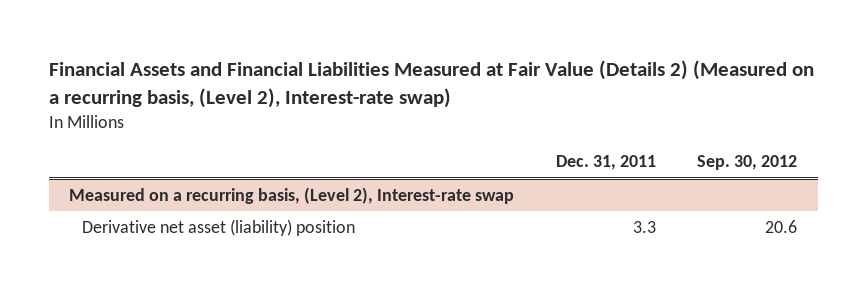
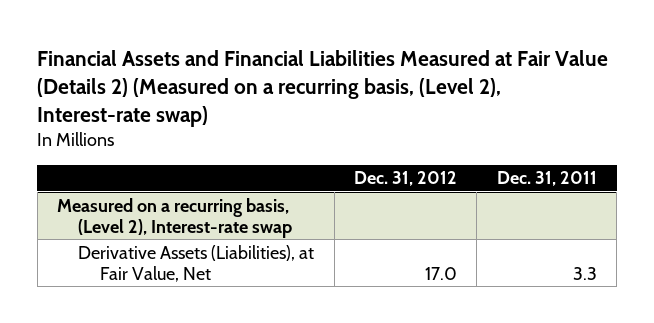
[697,155,798,171] Sep. 30, 2012 -> none
none -> [354,171,458,187] Dec. 31, 2012
[82,218,356,236] Derivative net asset (liability) position -> [78,244,315,282] Derivative Assets (Liabilities), at Fair Value, Net

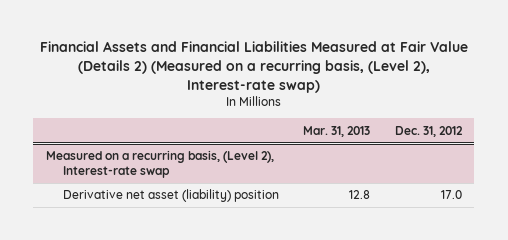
[496,171,597,187] Dec. 31, 2011 -> none
none -> [303,125,371,137] Mar. 31, 2013
[78,244,315,282] Derivative Assets (Liabilities), at Fair Value, Net -> [62,189,279,203] Derivative net asset (liability) position

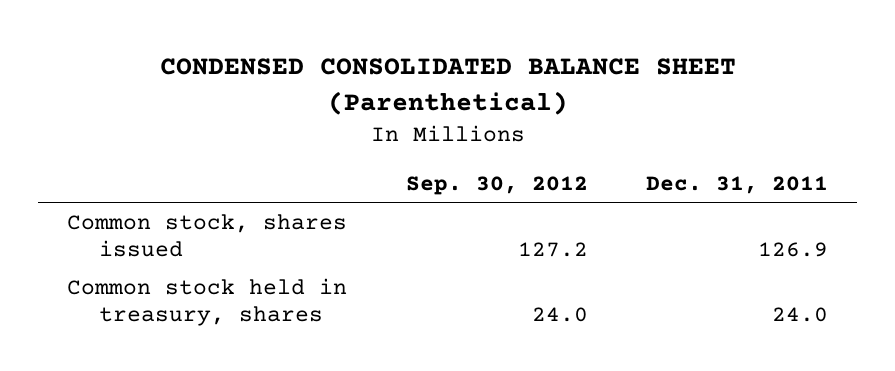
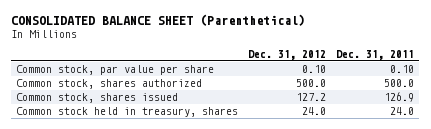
[159,58,736,116] CONDENSED CONSOLIDATED BALANCE SHEET (Parenthetical) -> [11,14,306,27] CONSOLIDATED BALANCE SHEET (Parenthetical)
[405,176,588,196] Sep. 30, 2012 -> none
none -> [248,49,327,60] Dec. 31, 2012
none -> [16,65,215,76] Common stock, par value per share
none -> [16,79,203,90] Common stock, shares authorized

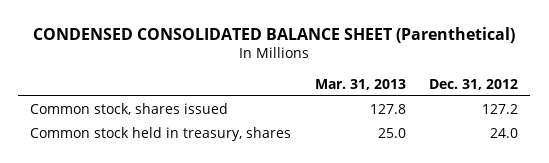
[11,14,306,27] CONSOLIDATED BALANCE SHEET (Parenthetical) -> [33,26,516,43] CONDENSED CONSOLIDATED BALANCE SHEET (Parenthetical)
[336,49,415,60] Dec. 31, 2011 -> none
none -> [314,78,406,90] Mar. 31, 2013
[16,65,215,76] Common stock, par value per share -> none
[16,79,203,90] Common stock, shares authorized -> none

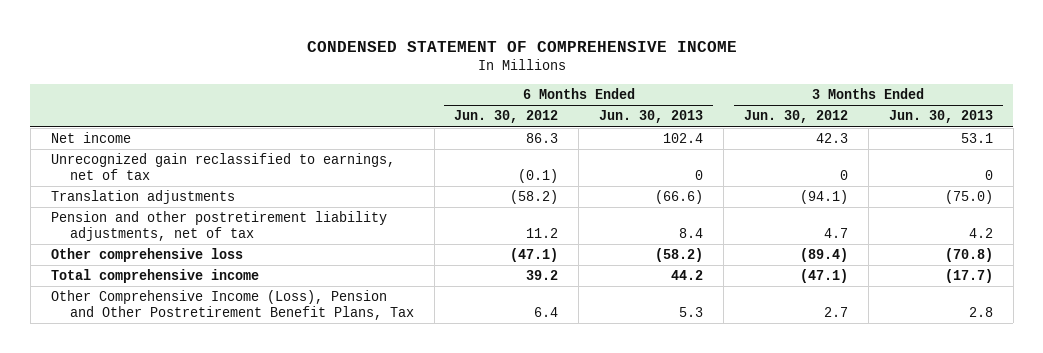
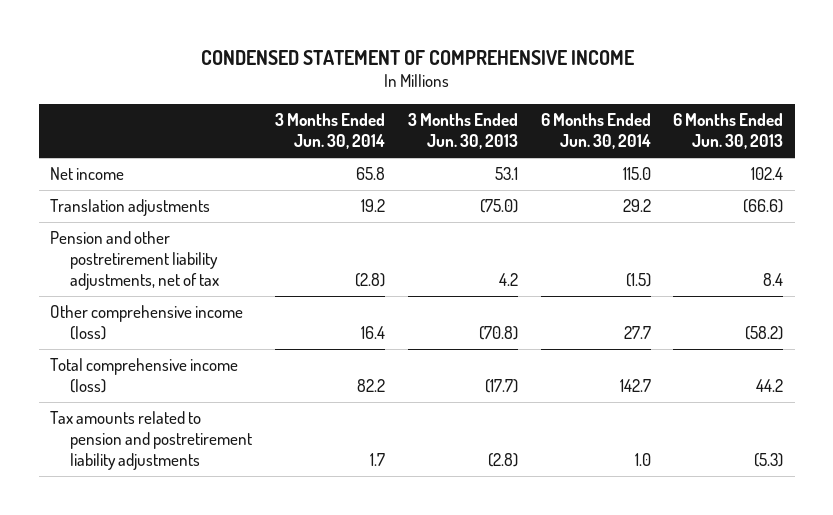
[454,110,559,124] Jun. 30, 2012 -> none
[743,110,848,124] Jun. 30, 2012 -> none
none -> [274,113,385,150] 3 Months Ended Jun. 30, 2014
none -> [540,113,651,150] 6 Months Ended Jun. 30, 2014
[50,153,395,181] Unrecognized gain reclassified to earnings, net of tax -> none
[50,248,243,263] Other comprehensive loss -> [50,305,244,341] Other comprehensive income (loss)
[50,269,259,284] Total comprehensive income -> [50,358,239,394] Total comprehensive income (loss)
[50,290,414,321] Other Comprehensive Income (Loss), Pension and Other Postretirement Benefit Plans, Tax -> [50,411,253,470] Tax amounts related to pension and postretirement liability adjustments
[679,307,704,318] 5.3 -> [754,452,784,467] (5.3)
[968,307,993,318] 2.8 -> [487,452,518,467] (2.8)

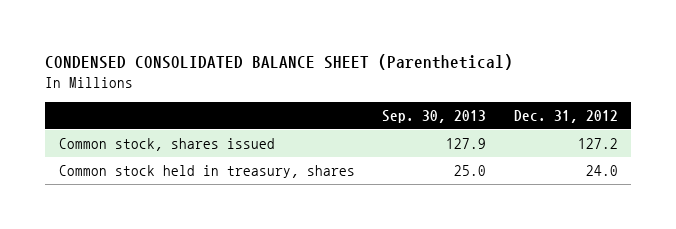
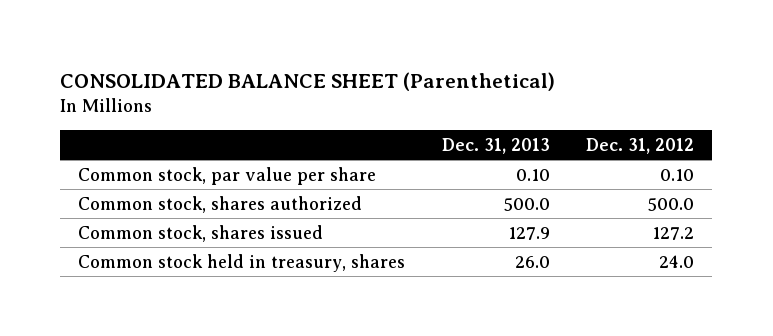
[45,54,514,71] CONDENSED CONSOLIDATED BALANCE SHEET (Parenthetical) -> [60,72,556,92] CONSOLIDATED BALANCE SHEET (Parenthetical)
[382,109,487,123] Sep. 30, 2013 -> none
none -> [441,138,550,155] Dec. 31, 2013
none -> [78,166,377,185] Common stock, par value per share
none -> [78,195,363,213] Common stock, shares authorized

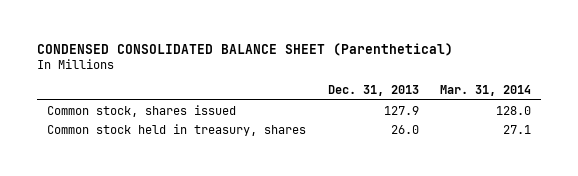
[60,72,556,92] CONSOLIDATED BALANCE SHEET (Parenthetical) -> [36,43,453,57] CONDENSED CONSOLIDATED BALANCE SHEET (Parenthetical)
[586,138,695,155] Dec. 31, 2012 -> none
none -> [439,85,531,97] Mar. 31, 2014
[78,166,377,185] Common stock, par value per share -> none
[78,195,363,213] Common stock, shares authorized -> none

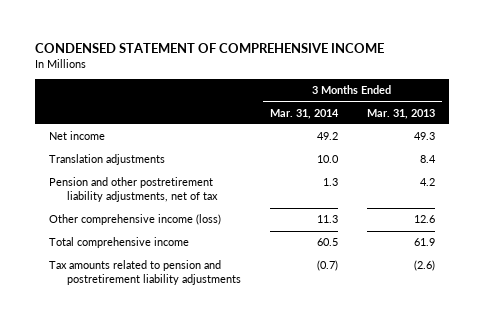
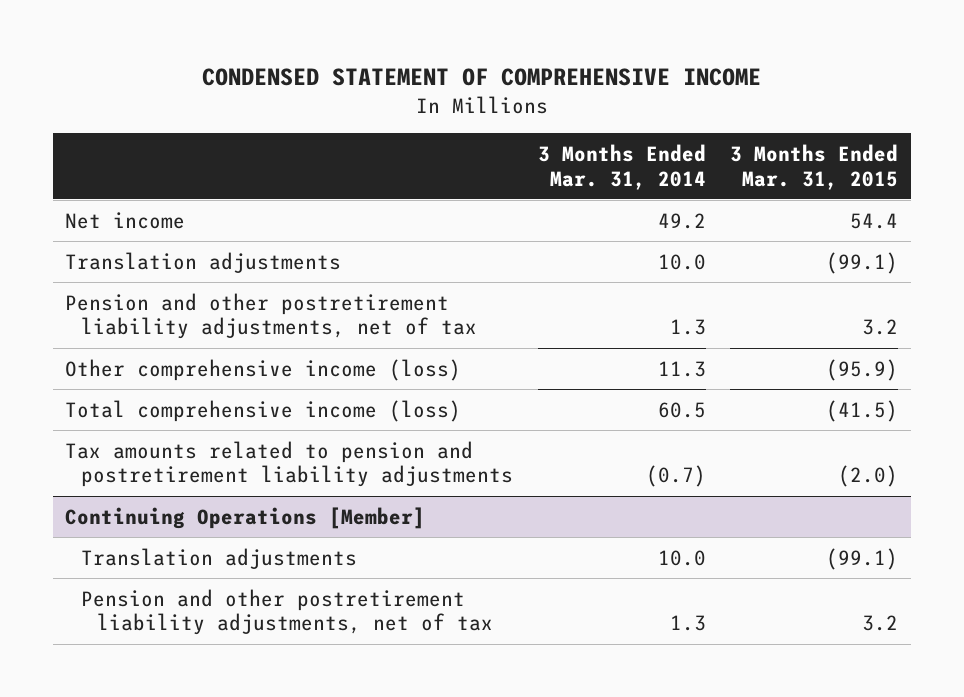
[366,108,435,119] Mar. 31, 2013 -> none
none -> [730,143,899,190] 3 Months Ended Mar. 31, 2015
[49,237,190,249] Total comprehensive income -> [65,399,462,422] Total comprehensive income (loss)
none -> [65,506,426,529] Continuing Operations [Member]
none -> [81,547,358,569] Translation adjustments
none -> [81,588,493,636] Pension and other postretirement liability adjustments, net of tax

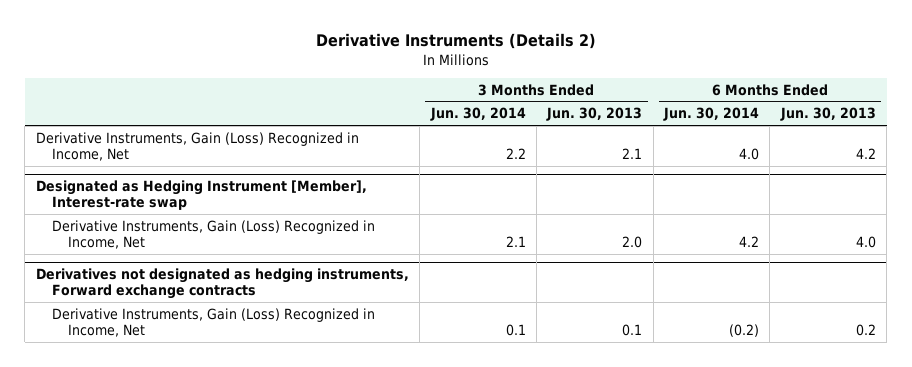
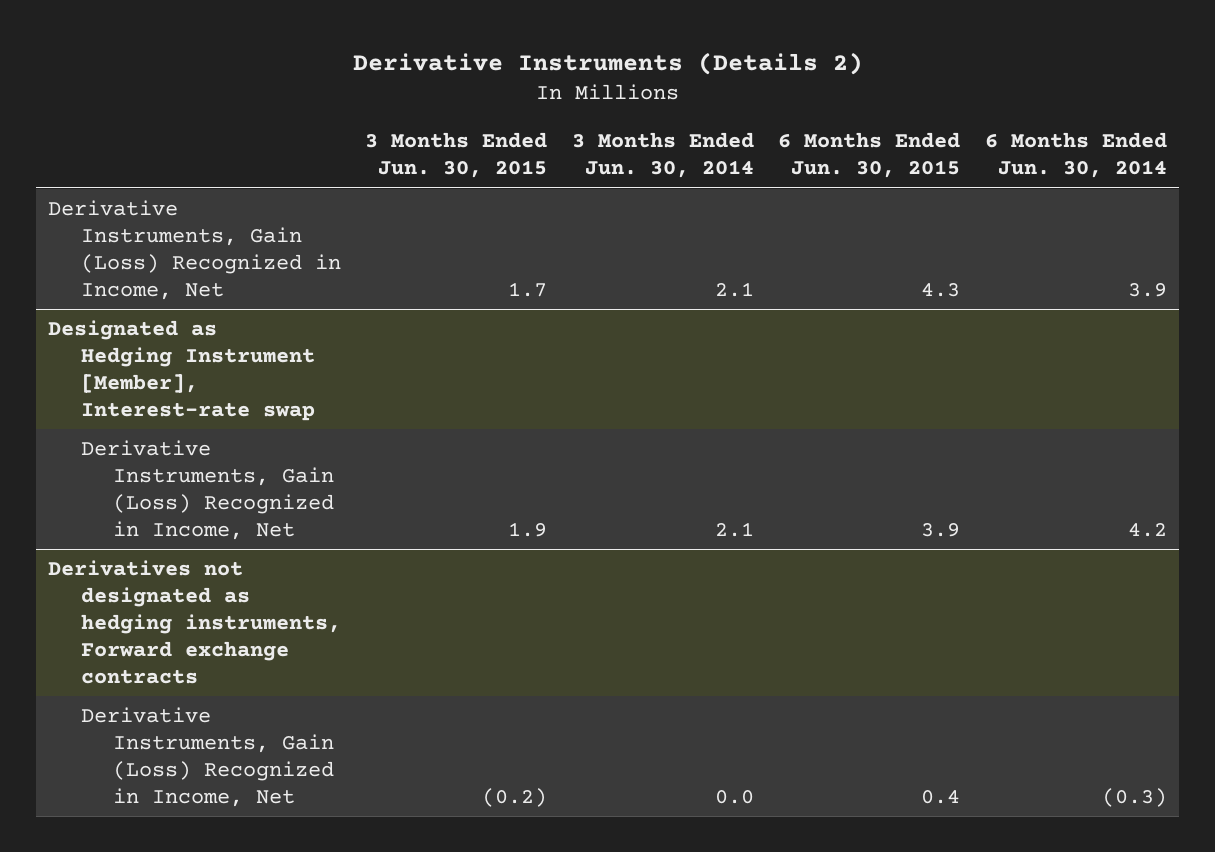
[546,107,643,122] Jun. 30, 2013 -> none
[779,107,876,122] Jun. 30, 2013 -> none
none -> [365,132,548,179] 3 Months Ended Jun. 30, 2015
none -> [778,132,961,179] 6 Months Ended Jun. 30, 2015
[505,148,526,160] 2.2 -> [714,281,754,297] 2.1
[739,148,760,161] 4.0 -> [1127,282,1167,297] 3.9
[505,324,526,337] 0.1 -> [714,789,754,804] 0.0
[729,324,760,338] (0.2) -> [1101,787,1167,807] (0.3)

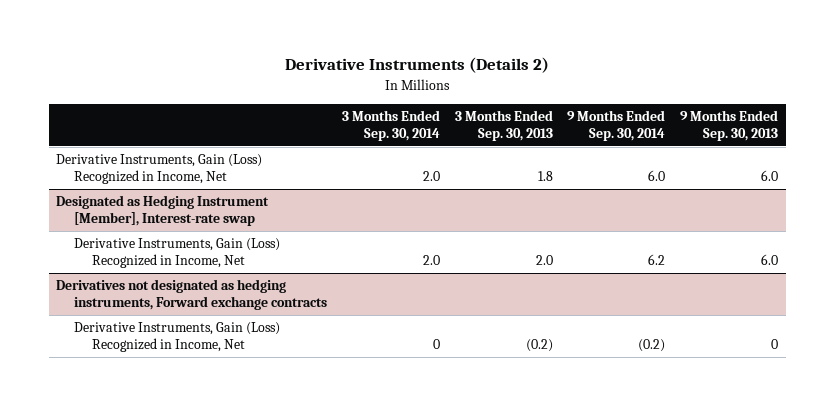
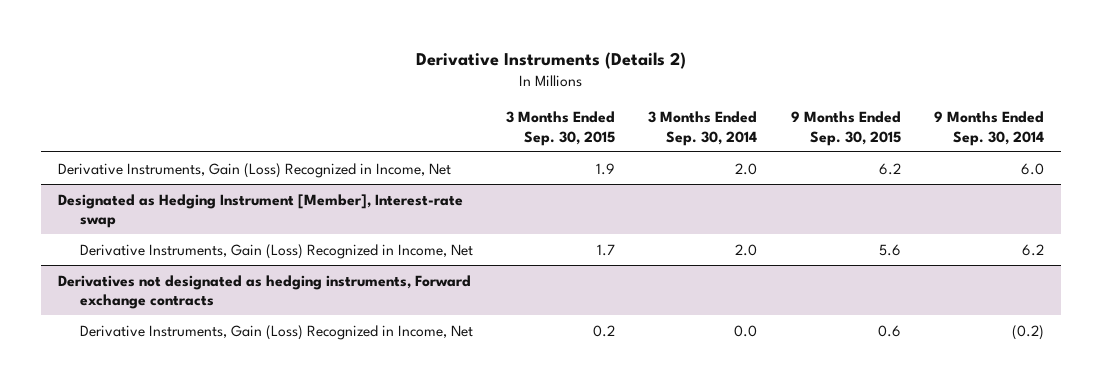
[454,109,553,142] 3 Months Ended Sep. 30, 2013 -> none
[680,109,779,142] 9 Months Ended Sep. 30, 2013 -> none
none -> [506,111,616,146] 3 Months Ended Sep. 30, 2015
none -> [790,111,901,146] 9 Months Ended Sep. 30, 2015
[432,339,440,350] 0 -> [734,324,758,337] 0.0

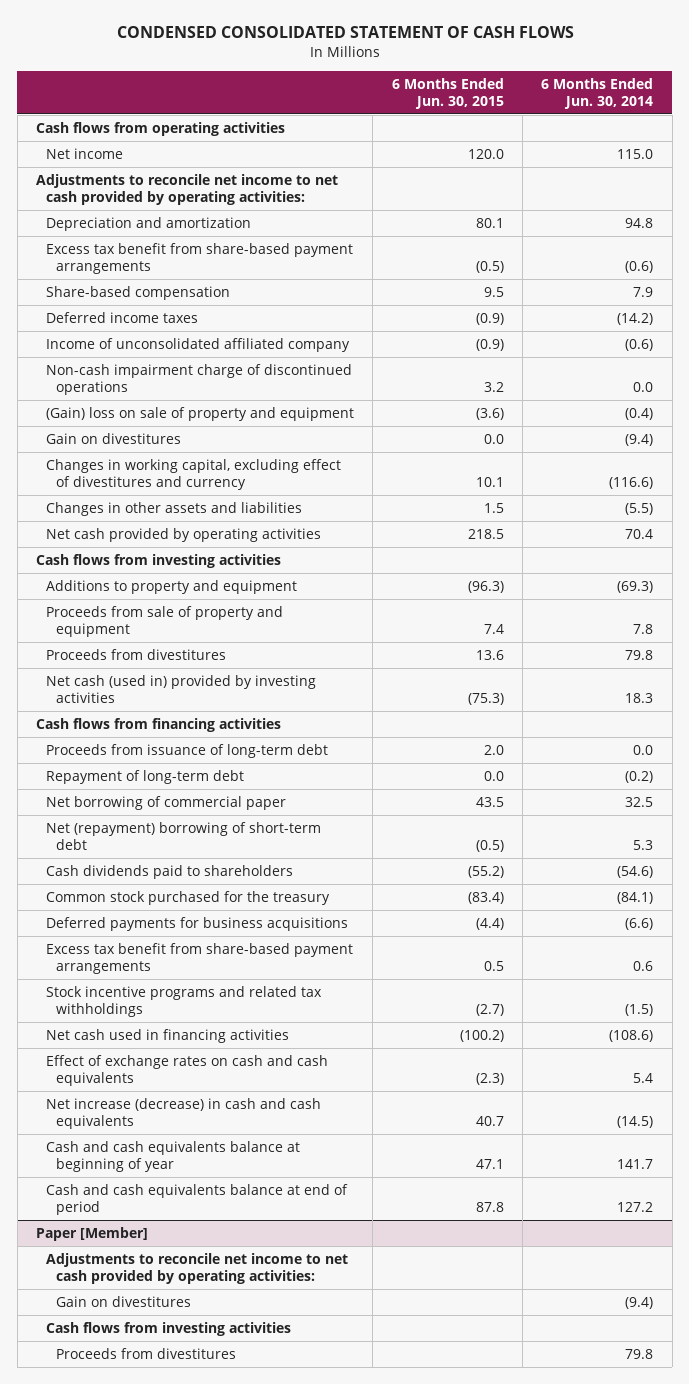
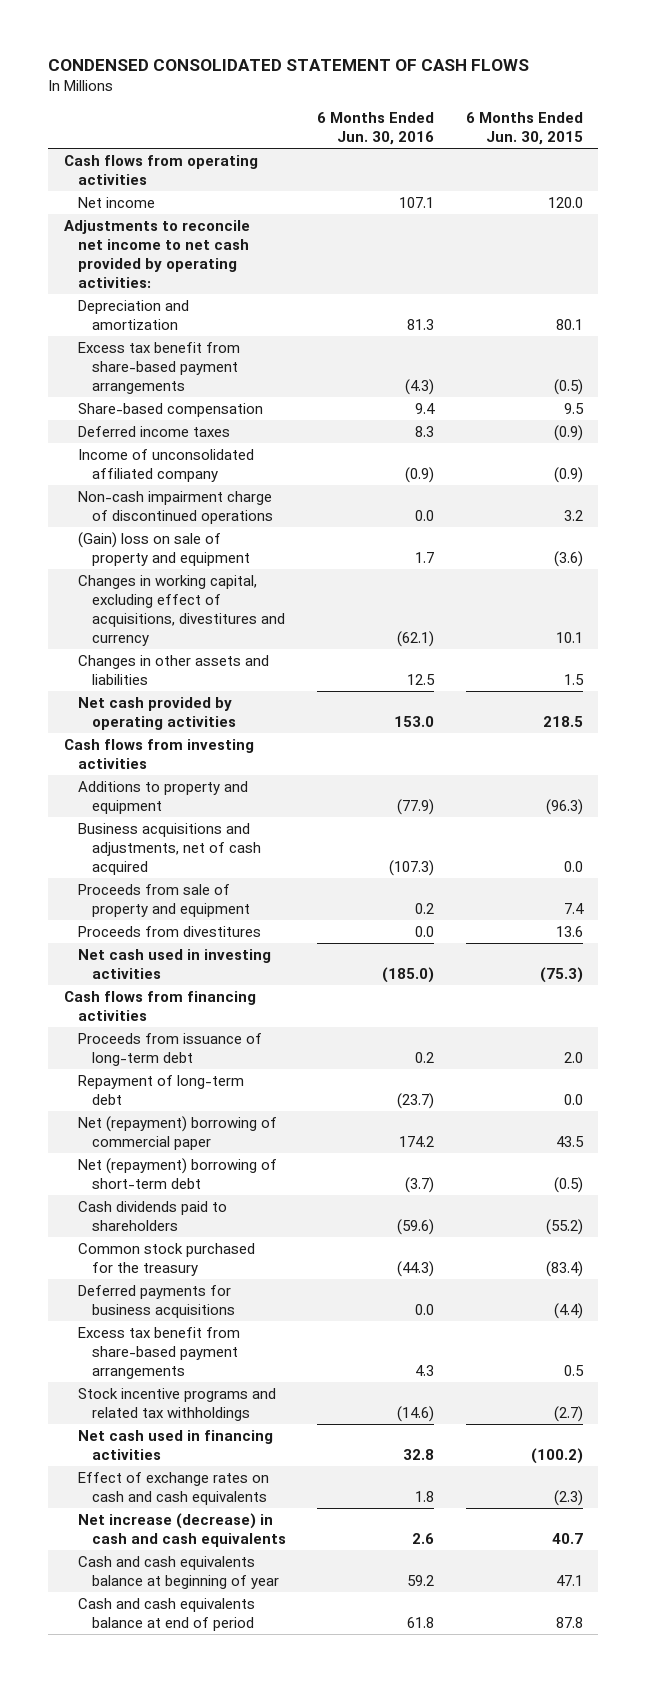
[541,77,654,109] 6 Months Ended Jun. 30, 2014 -> none
none -> [317,112,435,145] 6 Months Ended Jun. 30, 2016
[45,433,181,445] Gain on divestitures -> none
[45,459,341,490] Changes in working capital, excluding effect of divestitures and currency -> [77,575,285,646] Changes in working capital, excluding effect of acquisitions, divestitures and currency
none -> [77,823,261,875] Business acquisitions and adjustments, net of cash acquired
[45,675,316,703] Net cash (used in) provided by investing activities -> [77,949,271,979] Net cash used in investing activities
[45,796,286,811] Net borrowing of commercial paper -> [77,1116,277,1150] Net (repayment) borrowing of commercial paper
[35,1227,148,1242] Paper [Member] -> none
[45,1253,348,1284] Adjustments to reconcile net income to net cash provided by operating activities: -> none
[55,1296,191,1308] Gain on divestitures -> none
[45,1322,291,1337] Cash flows from investing activities -> none
[55,1348,236,1360] Proceeds from divestitures -> none

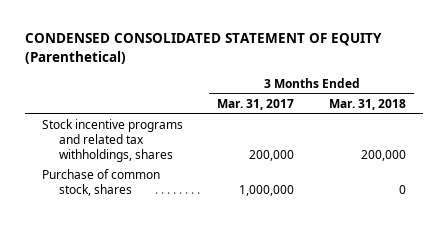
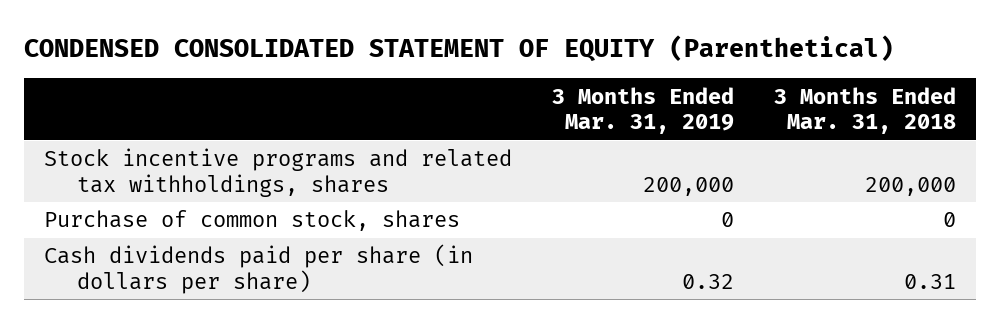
[217,99,295,111] Mar. 31, 2017 -> none
none -> [551,86,734,135] 3 Months Ended Mar. 31, 2019
none -> [43,244,473,294] Cash dividends paid per share (in dollars per share)

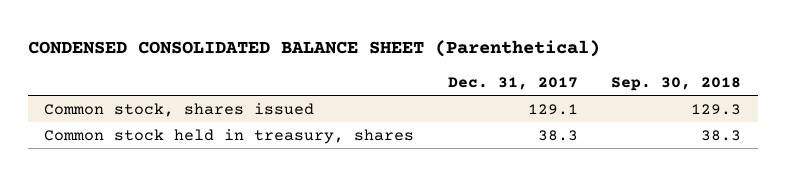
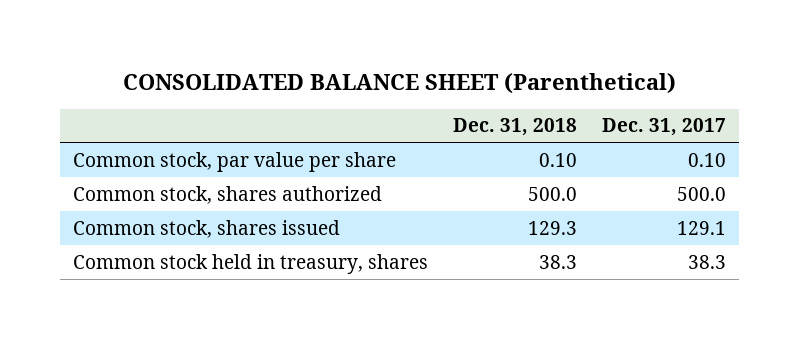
[27,40,600,58] CONDENSED CONSOLIDATED BALANCE SHEET (Parenthetical) -> [122,72,676,94] CONSOLIDATED BALANCE SHEET (Parenthetical)
[611,77,742,92] Sep. 30, 2018 -> none
none -> [453,118,578,137] Dec. 31, 2018
none -> [72,151,396,172] Common stock, par value per share
none -> [72,185,382,204] Common stock, shares authorized

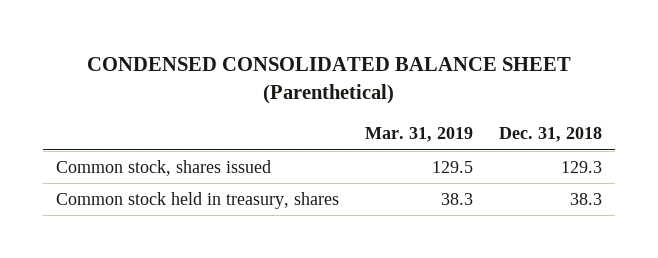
[122,72,676,94] CONSOLIDATED BALANCE SHEET (Parenthetical) -> [87,57,572,105] CONDENSED CONSOLIDATED BALANCE SHEET (Parenthetical)
[602,118,727,137] Dec. 31, 2017 -> none
none -> [365,127,474,143] Mar. 31, 2019
[72,151,396,172] Common stock, par value per share -> none
[72,185,382,204] Common stock, shares authorized -> none

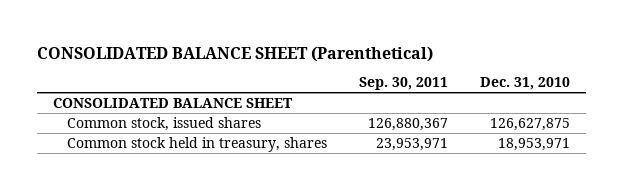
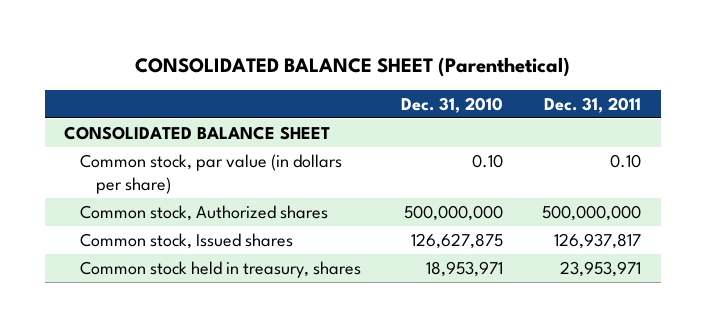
[358,77,448,91] Sep. 30, 2011 -> none
none -> [544,96,642,113] Dec. 31, 2011
none -> [80,153,343,194] Common stock, par value (in dollars per share)
none -> [80,204,329,221] Common stock, Authorized shares
[67,116,262,131] Common stock, issued shares -> [80,232,294,249] Common stock, Issued shares

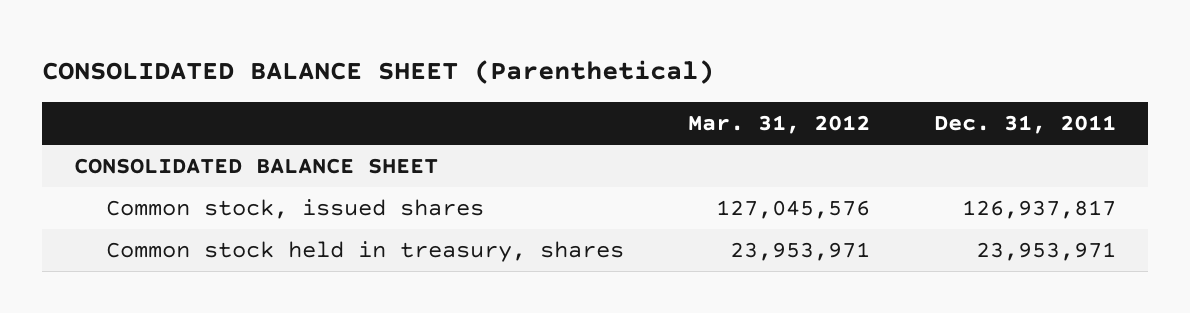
[400,96,503,113] Dec. 31, 2010 -> none
none -> [688,115,871,135] Mar. 31, 2012
[80,153,343,194] Common stock, par value (in dollars per share) -> none
[80,204,329,221] Common stock, Authorized shares -> none
[80,232,294,249] Common stock, Issued shares -> [105,198,484,219] Common stock, issued shares

